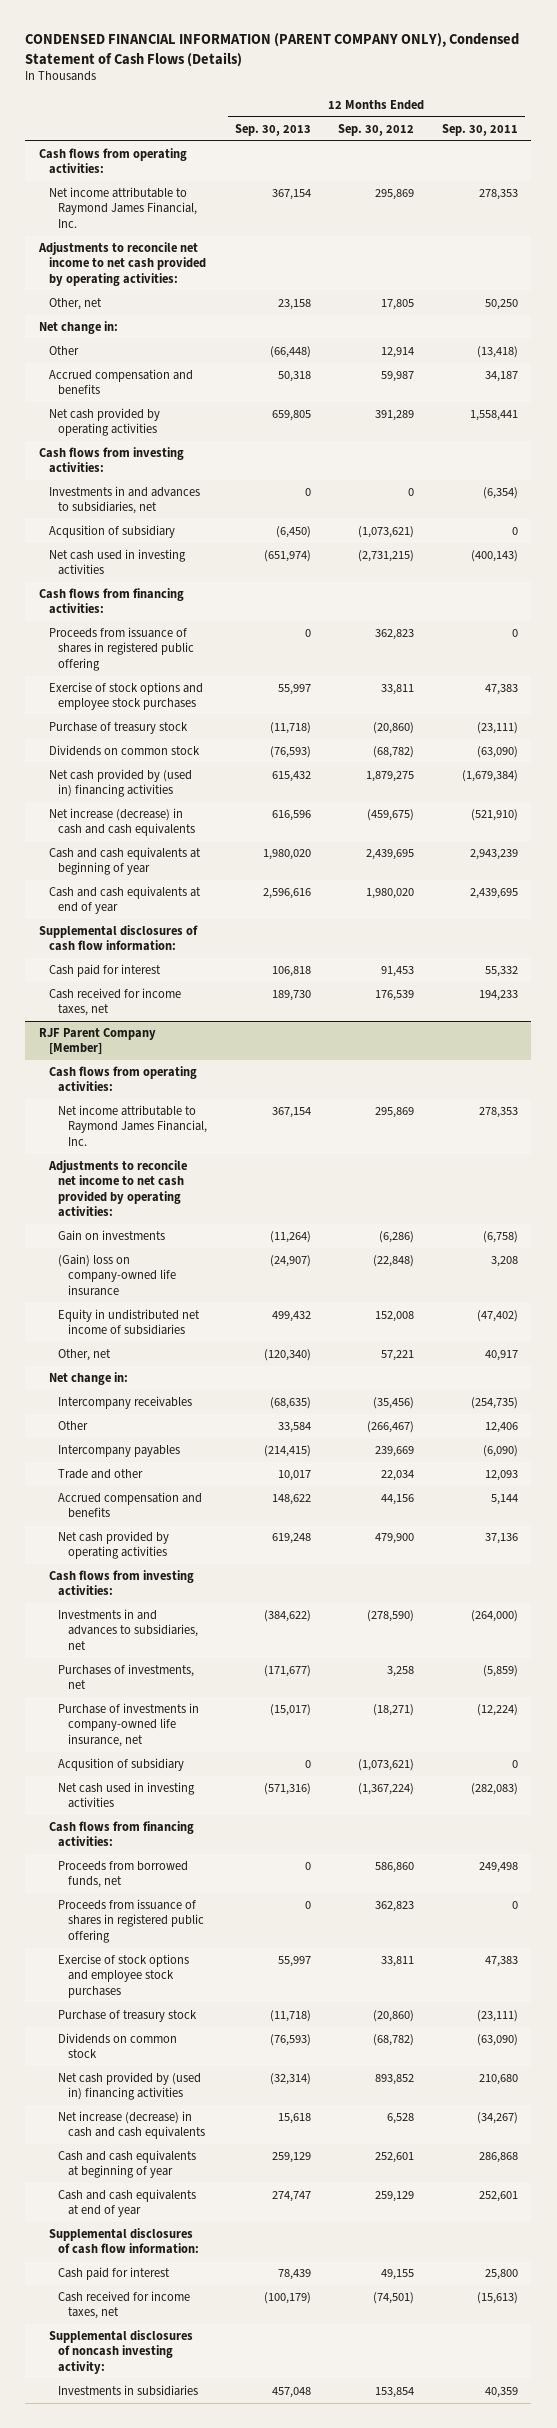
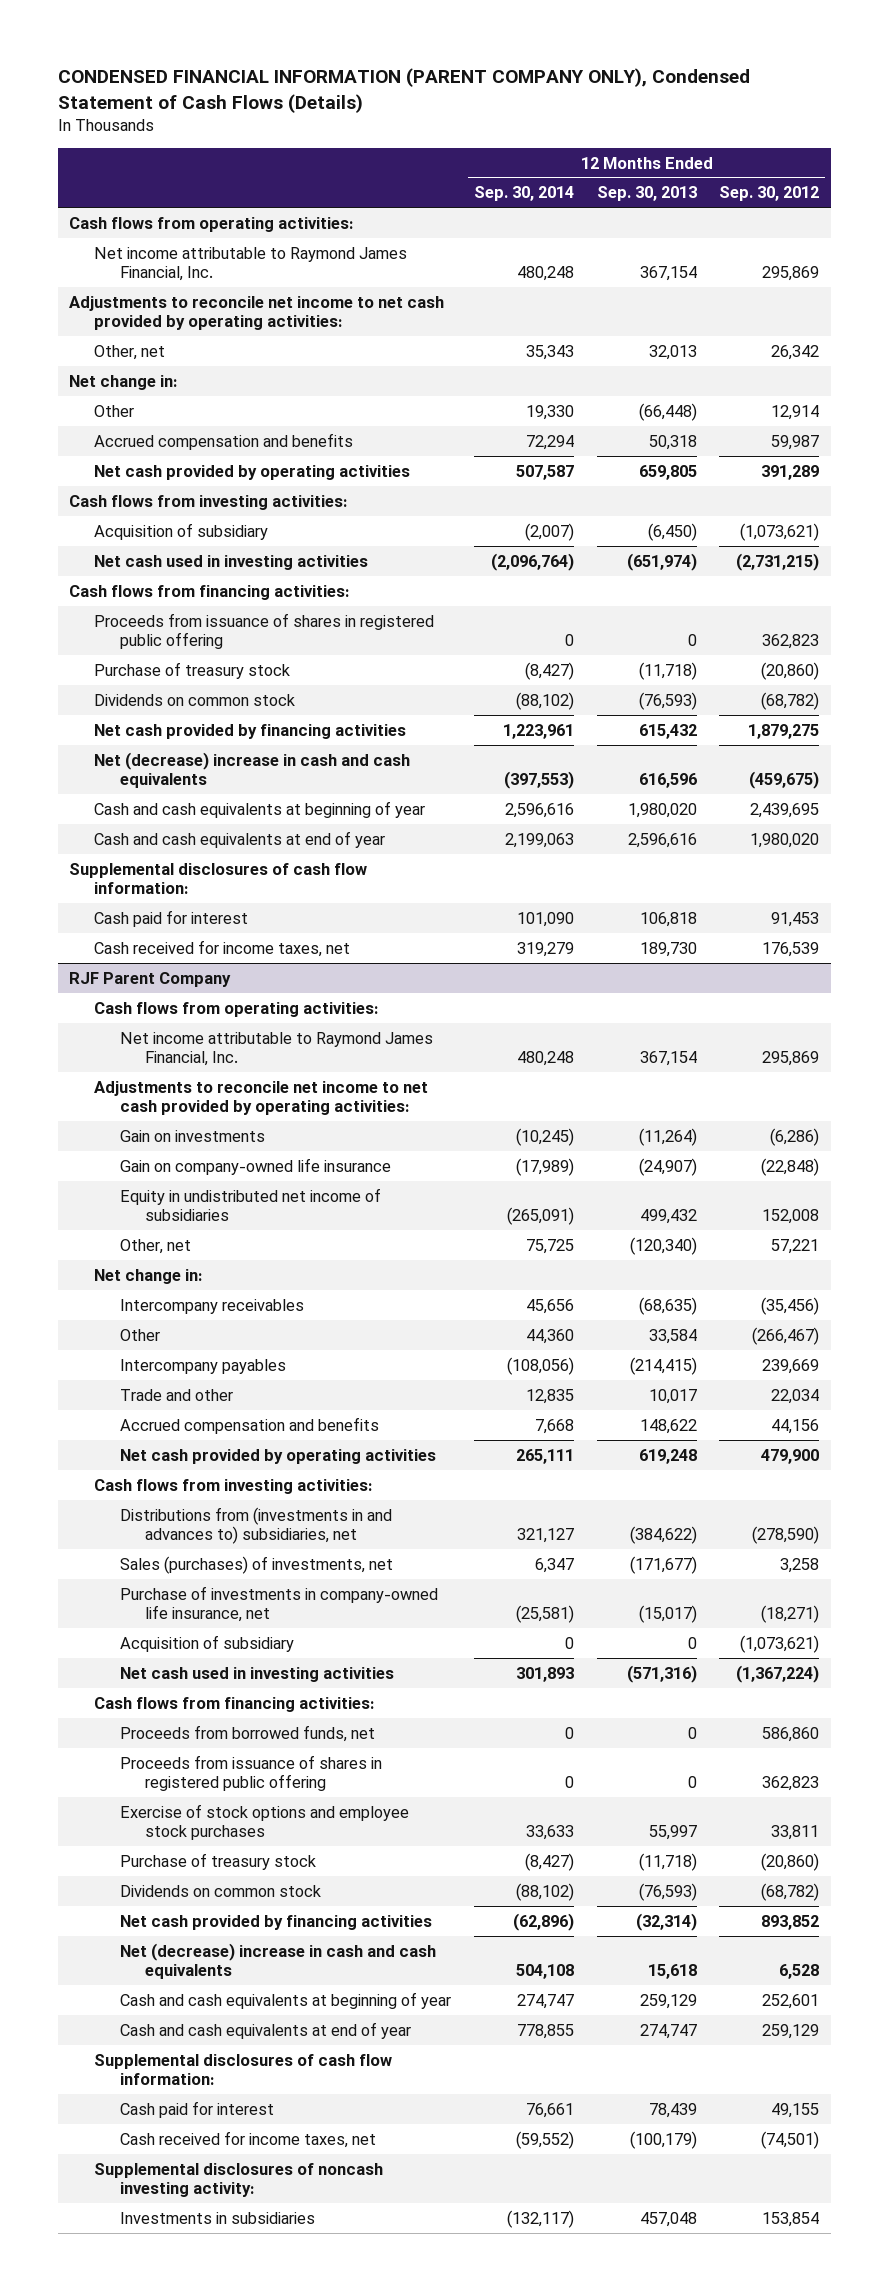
[441,124,518,137] Sep. 30, 2011 -> none
none -> [473,186,574,202] Sep. 30, 2014
[277,299,311,311] 23,158 -> [648,344,697,360] 32,013
[381,299,415,311] 17,805 -> [771,344,820,360] 26,342
[48,486,200,515] Investments in and advances to subsidiaries, net -> none
[48,525,175,539] Acqusition of subsidiary -> [94,522,269,540] Acquisition of subsidiary
[48,682,203,711] Exercise of stock options and employee stock purchases -> none
[48,769,192,798] Net cash provided by (used in) financing activities -> [94,723,407,739] Net cash provided by financing activities
[48,808,196,837] Net increase (decrease) in cash and cash equivalents -> [94,751,411,789] Net (decrease) increase in cash and cash equivalents
[39,1028,157,1055] RJF Parent Company [Member] -> [69,971,232,987] RJF Parent Company
[58,1254,177,1296] (Gain) loss on company-owned life insurance -> [119,1157,391,1175] Gain on company-owned life insurance
[58,1609,199,1650] Investments in and advances to subsidiaries, net -> [119,1506,392,1545] Distributions from (investments in and advances to) subsidiaries, net
[58,1664,195,1690] Purchases of investments, net -> [119,1555,393,1574] Sales (purchases) of investments, net
[58,1758,185,1772] Acqusition of subsidiary -> [119,1634,294,1652] Acquisition of subsidiary
[58,2072,202,2101] Net cash provided by (used in) financing activities -> [119,1914,432,1930] Net cash provided by financing activities
[58,2111,206,2140] Net increase (decrease) in cash and cash equivalents -> [119,1942,436,1980] Net (decrease) increase in cash and cash equivalents

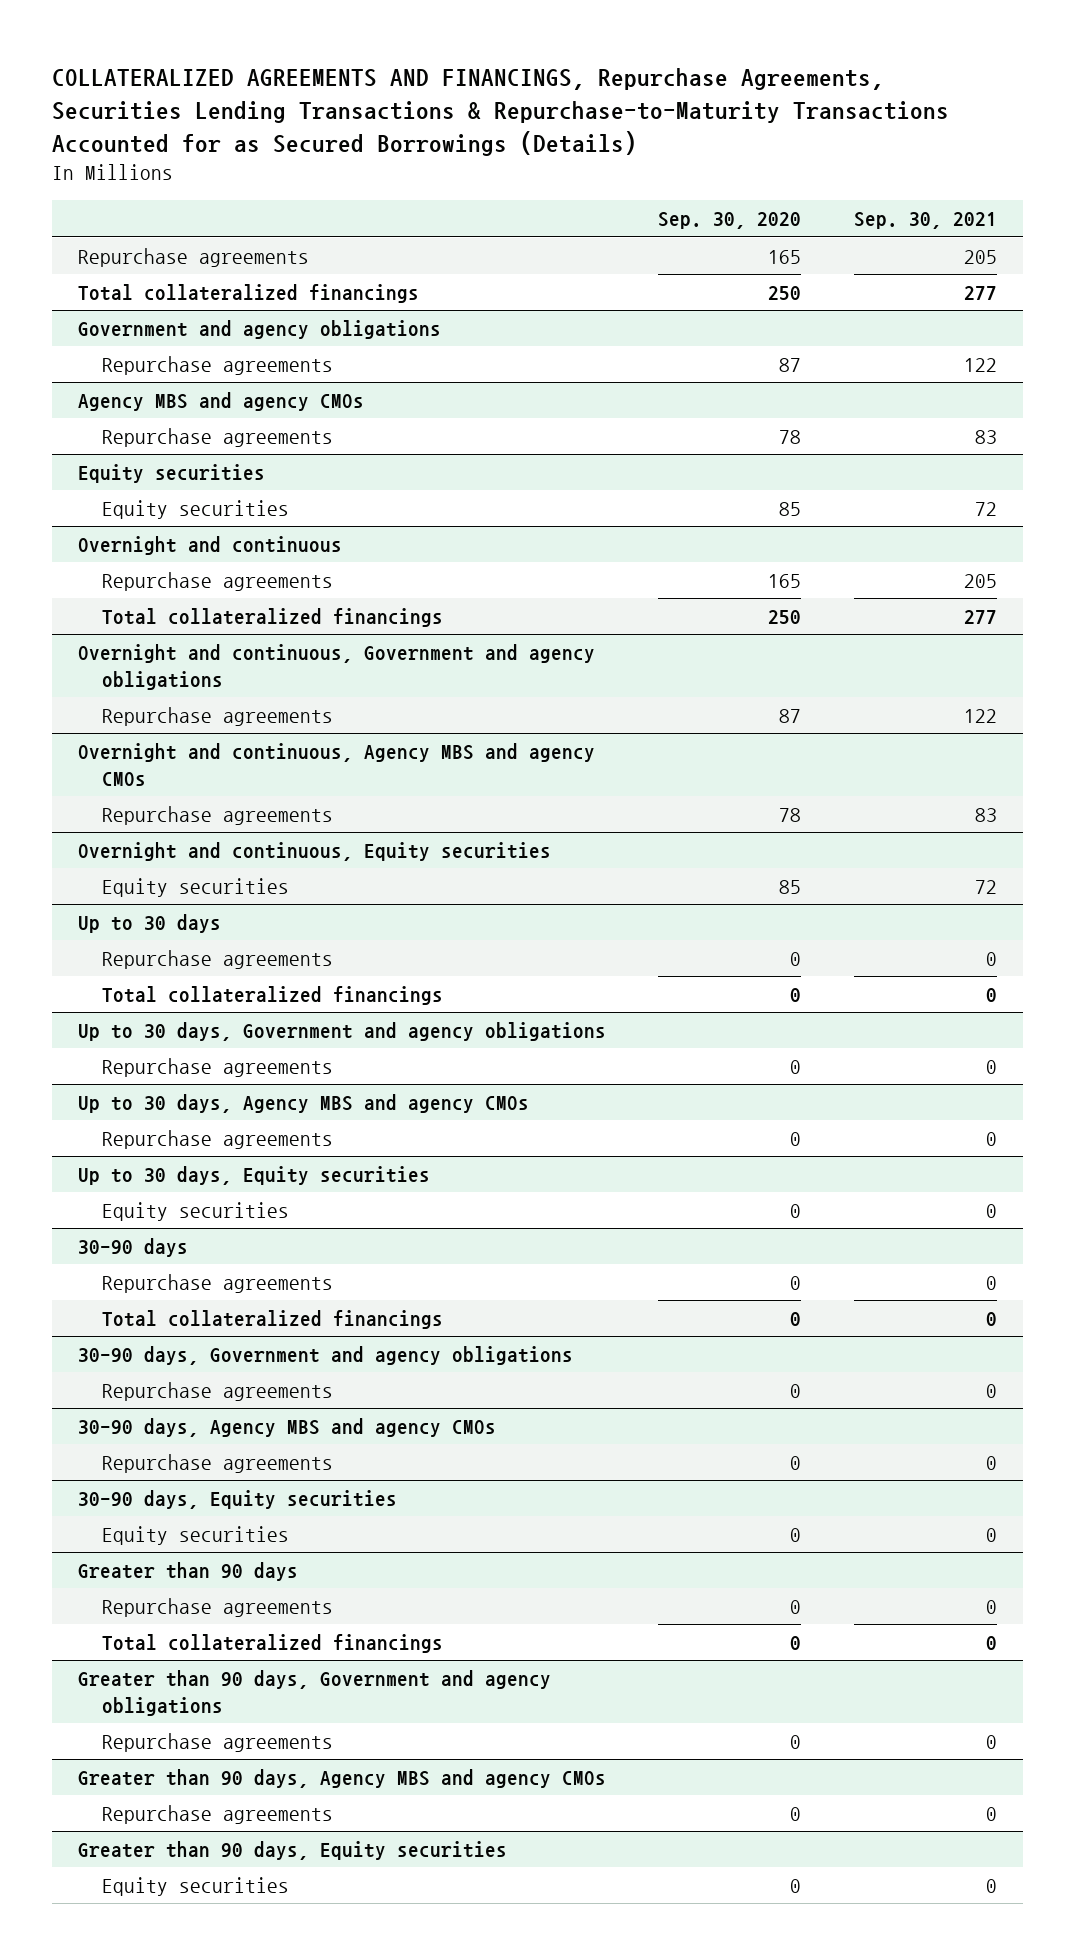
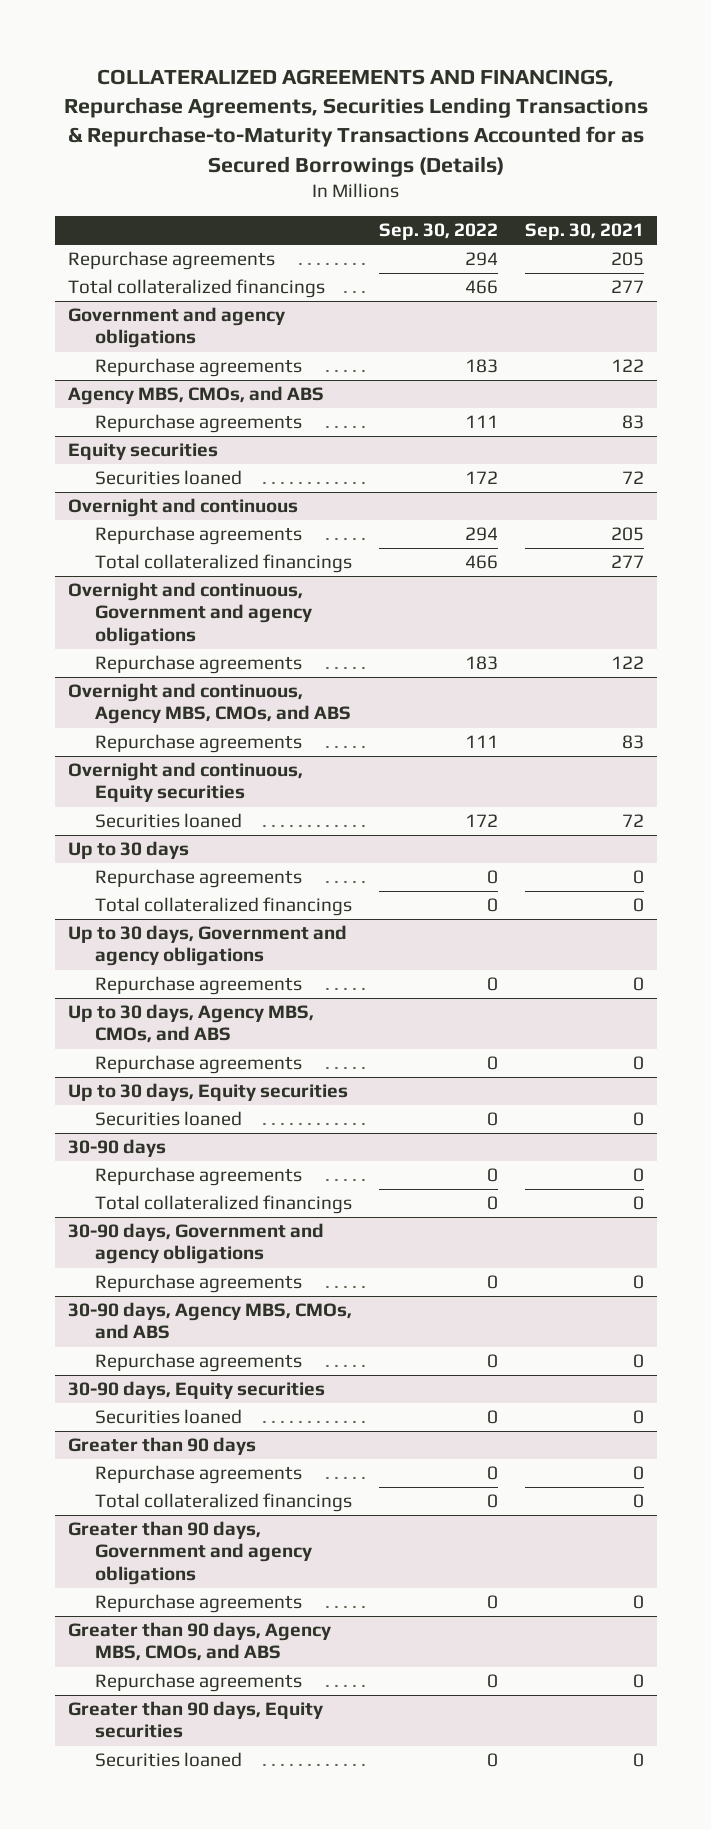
[658,212,802,230] Sep. 30, 2020 -> none
none -> [378,223,498,241] Sep. 30, 2022
[78,391,365,411] Agency MBS and agency CMOs -> [67,386,324,406] Agency MBS, CMOs, and ABS
[101,499,289,519] Equity securities -> [95,470,243,486] Securities loaned
[78,742,596,786] Overnight and continuous, Agency MBS and agency CMOs -> [67,683,352,725] Overnight and continuous, Agency MBS, CMOs, and ABS
[101,877,289,897] Equity securities -> [95,813,243,829] Securities loaned
[78,1093,530,1113] Up to 30 days, Agency MBS and agency CMOs -> [67,1004,314,1044] Up to 30 days, Agency MBS, CMOs, and ABS
[101,1201,289,1221] Equity securities -> [95,1111,243,1127] Securities loaned
[78,1417,497,1437] 30-90 days, Agency MBS and agency CMOs -> [67,1302,352,1340] 30-90 days, Agency MBS, CMOs, and ABS
[101,1525,289,1545] Equity securities -> [95,1409,243,1425] Securities loaned
[78,1768,607,1788] Greater than 90 days, Agency MBS and agency CMOs -> [67,1622,331,1662] Greater than 90 days, Agency MBS, CMOs, and ABS
[101,1876,289,1896] Equity securities -> [95,1752,243,1768] Securities loaned

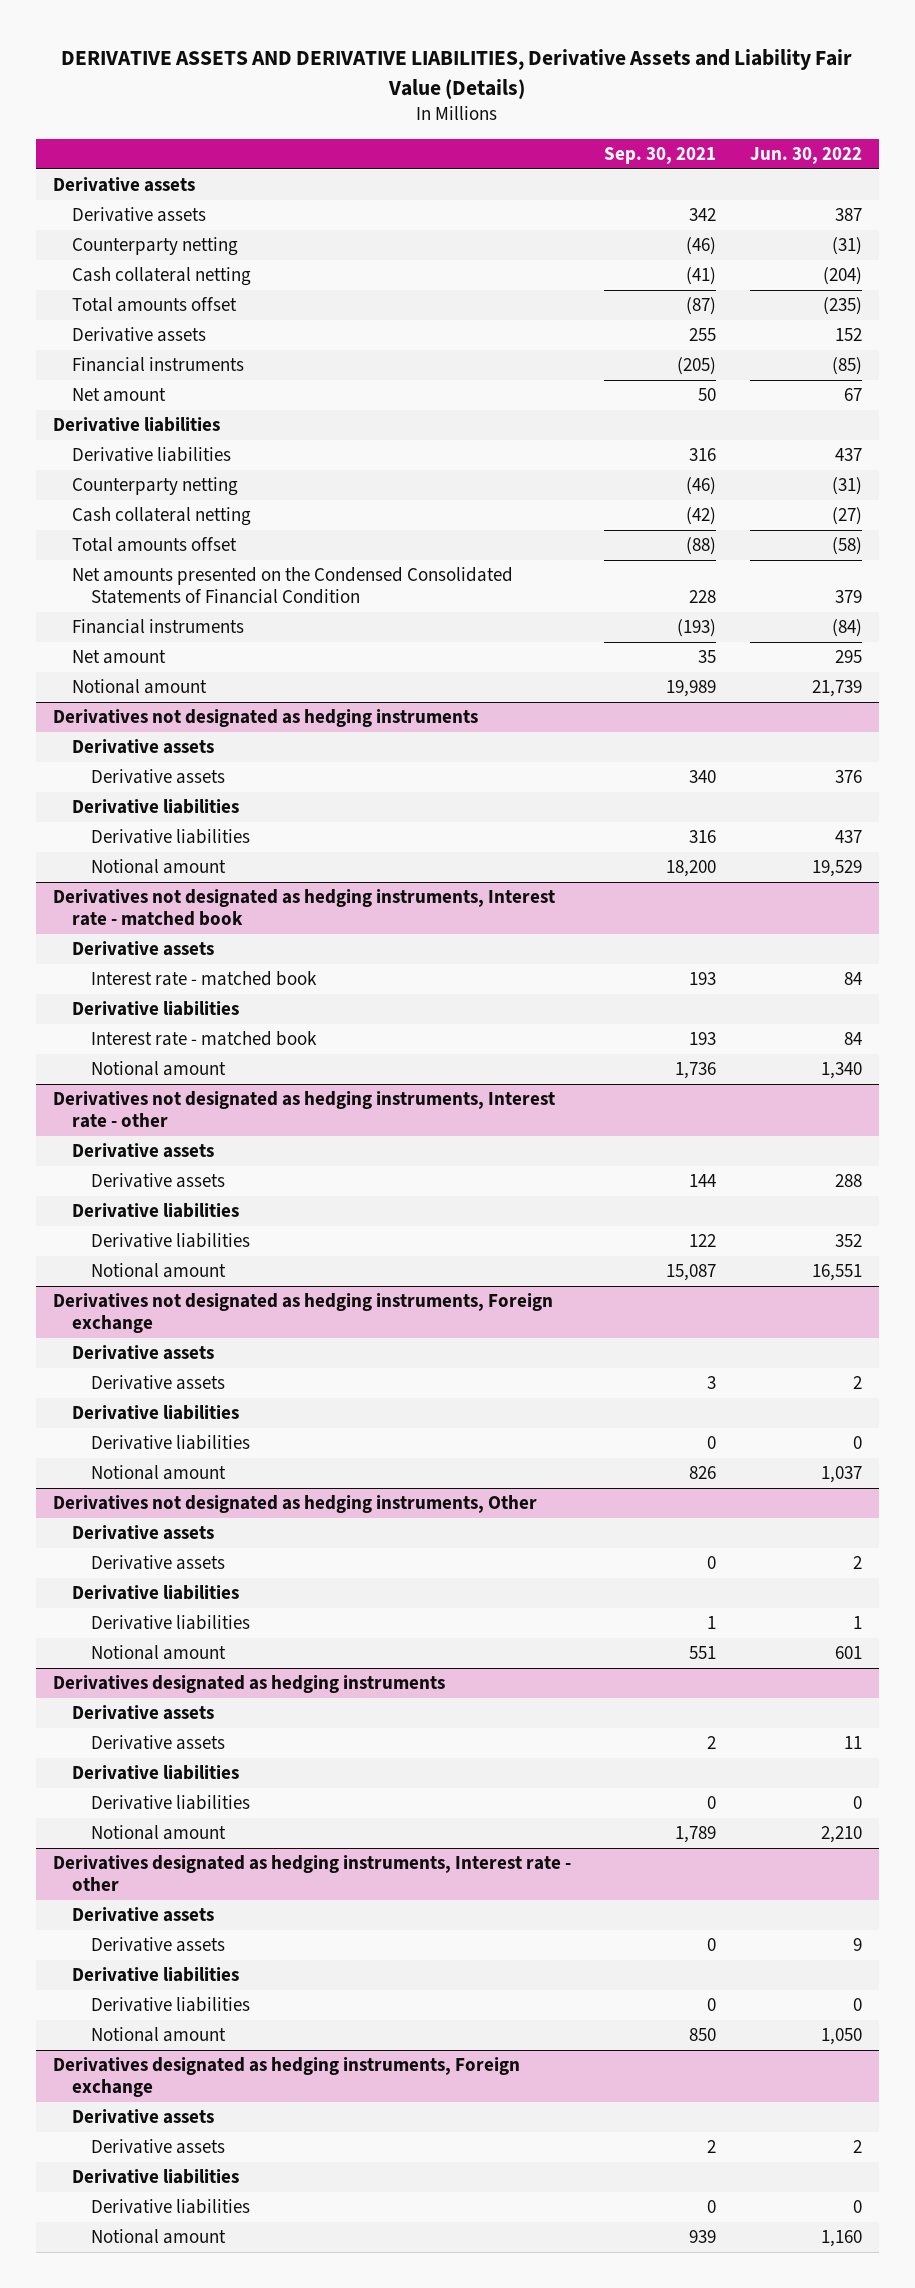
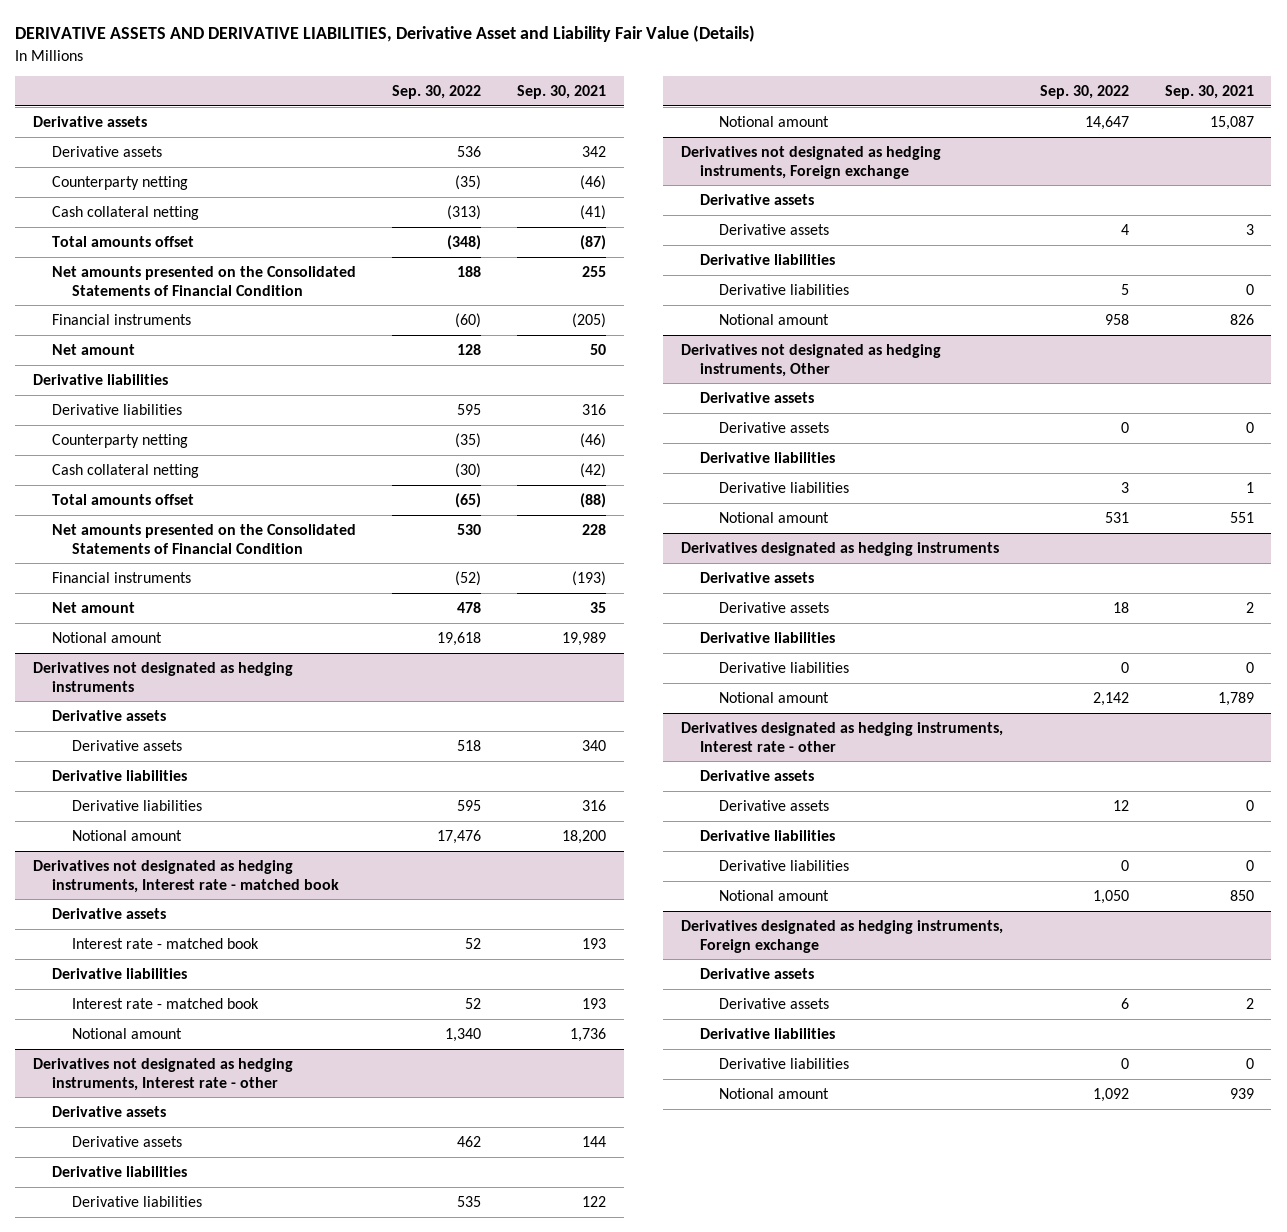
[61,49,853,99] DERIVATIVE ASSETS AND DERIVATIVE LIABILITIES, Derivative Assets and Liability Fair Value (Details) -> [15,25,756,43] DERIVATIVE ASSETS AND DERIVATIVE LIABILITIES, Derivative Asset and Liability Fair Value (Details)
[749,146,862,164] Jun. 30, 2022 -> none
none -> [392,85,482,100] Sep. 30, 2022
[71,327,206,343] Derivative assets -> [52,265,357,296] Net amounts presented on the Consolidated Statements of Financial Condition
[71,567,513,605] Net amounts presented on the Condensed Consolidated Statements of Financial Condition -> [52,523,357,554] Net amounts presented on the Consolidated Statements of Financial Condition

